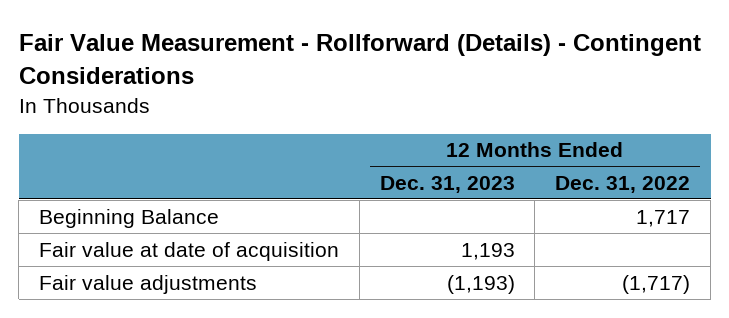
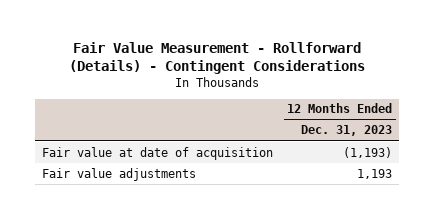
[555,175,691,193] Dec. 31, 2022 -> none
[39,208,220,228] Beginning Balance -> none
[460,242,515,260] 1,193 -> [343,146,393,158] (1,193)
[446,274,515,294] (1,193) -> [357,168,393,179] 1,193

